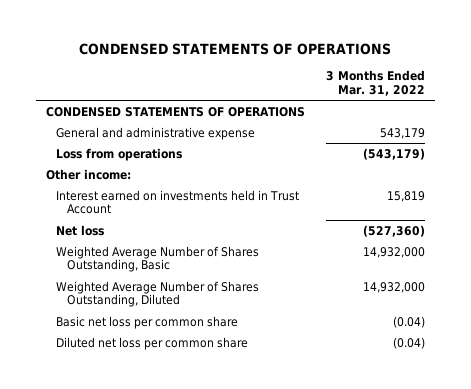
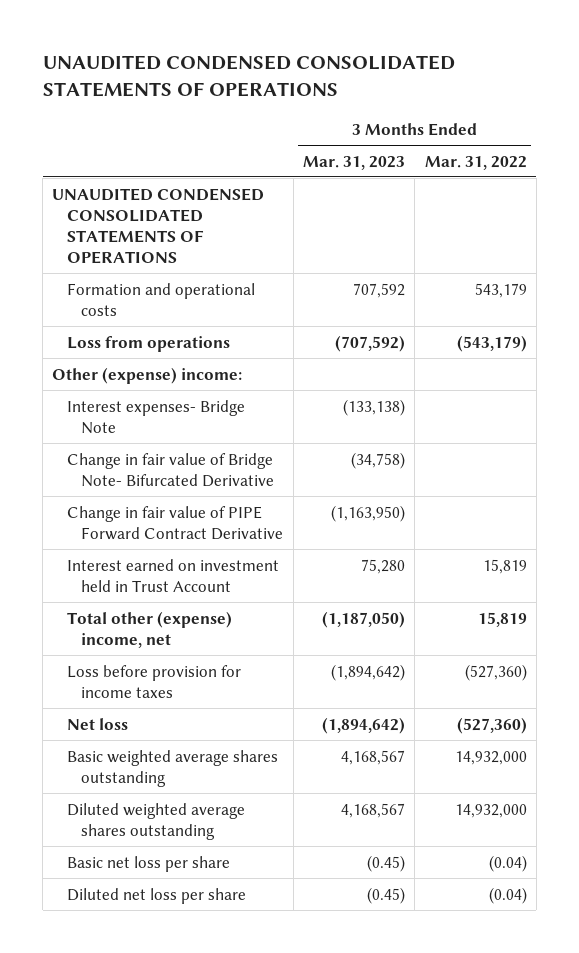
[79,43,392,56] CONDENSED STATEMENTS OF OPERATIONS -> [42,55,455,98] UNAUDITED CONDENSED CONSOLIDATED STATEMENTS OF OPERATIONS
none -> [303,155,406,170] Mar. 31, 2023
[46,106,306,117] CONDENSED STATEMENTS OF OPERATIONS -> [52,187,265,265] UNAUDITED CONDENSED CONSOLIDATED STATEMENTS OF OPERATIONS
[56,126,256,140] General and administrative expense -> [66,282,255,316] Formation and operational costs
[46,168,132,180] Other income: -> [52,366,243,384] Other (expense) income:
none -> [66,399,245,434] Interest expenses- Bridge Note
none -> [66,452,275,487] Change in fair value of Bridge Note- Bifurcated Derivative
none -> [66,505,284,540] Change in fair value of PIPE Forward Contract Derivative
[56,189,300,215] Interest earned on investments held in Trust Account -> [66,558,279,592] Interest earned on investment held in Trust Account
none -> [66,610,232,648] Total other (expense) income, net
none -> [66,664,241,698] Loss before provision for income taxes
[56,245,260,273] Weighted Average Number of Shares Outstanding, Basic -> [66,749,278,787] Basic weighted average shares outstanding
[56,280,260,308] Weighted Average Number of Shares Outstanding, Diluted -> [66,802,245,840] Diluted weighted average shares outstanding
[56,315,239,329] Basic net loss per common share -> [66,855,230,872] Basic net loss per share
[56,336,249,350] Diluted net loss per common share -> [66,887,246,904] Diluted net loss per share

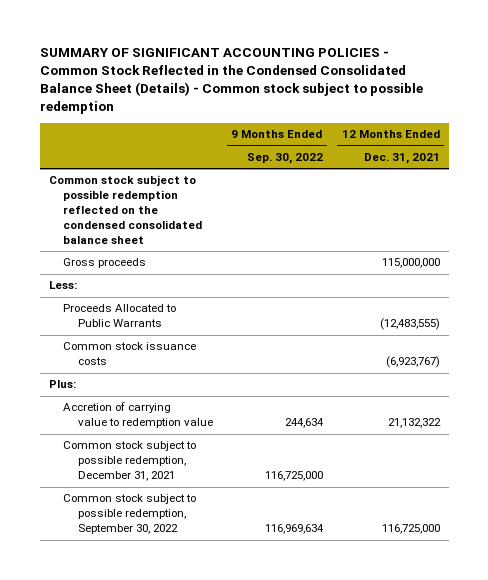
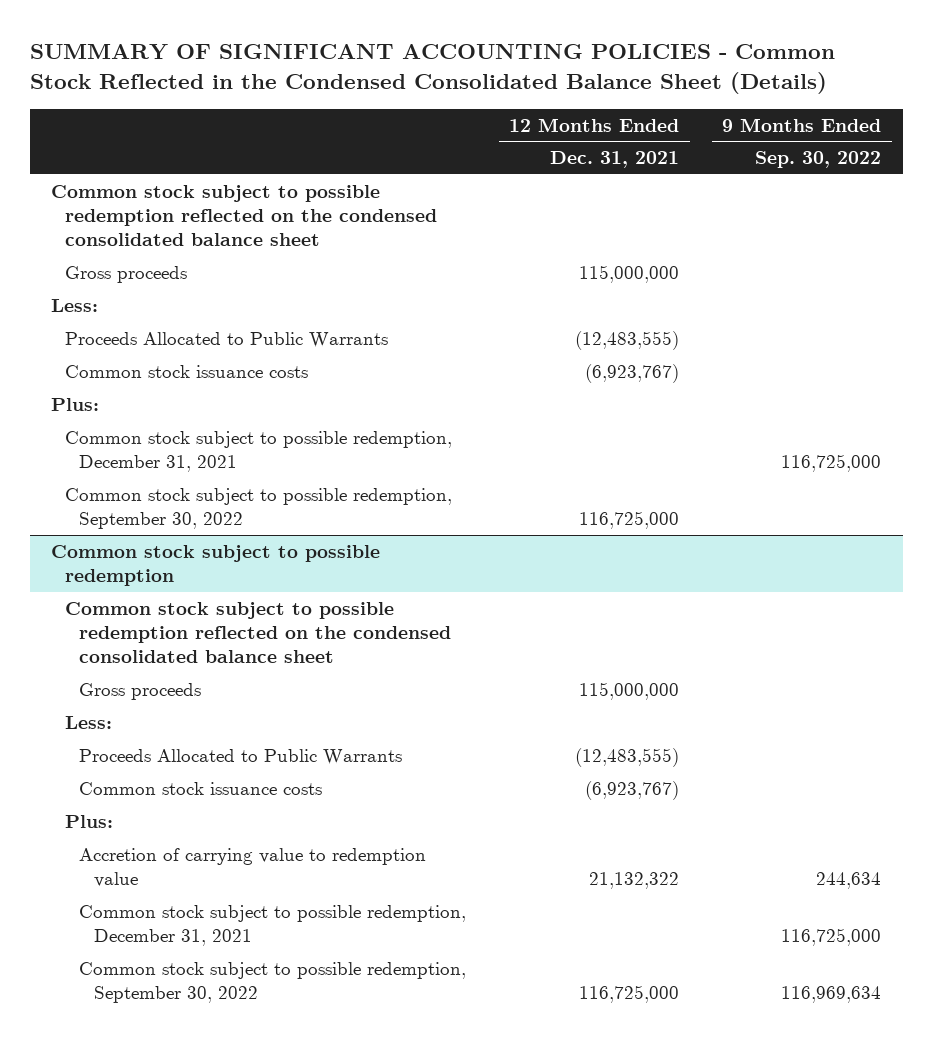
[39,48,423,115] SUMMARY OF SIGNIFICANT ACCOUNTING POLICIES - Common Stock Reflected in the Condensed Consolidated Balance Sheet (Details) - Common stock subject to possible redemption -> [29,44,835,95] SUMMARY OF SIGNIFICANT ACCOUNTING POLICIES - Common Stock Reflected in the Condensed Consolidated Balance Sheet (Details)
none -> [65,430,453,473] Common stock subject to possible redemption, December 31, 2021
none -> [65,487,453,530] Common stock subject to possible redemption, September 30, 2022
none -> [51,544,381,587] Common stock subject to possible redemption
none -> [65,601,452,664] Common stock subject to possible redemption reflected on the condensed consolidated balance sheet
none -> [79,682,202,700] Gross proceeds
none -> [65,715,113,729] Less:
none -> [79,748,403,765] Proceeds Allocated to Public Warrants
none -> [79,781,323,795] Common stock issuance costs
none -> [65,814,114,828] Plus:

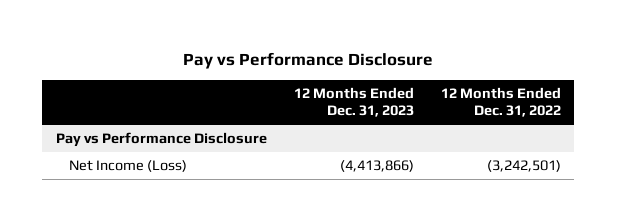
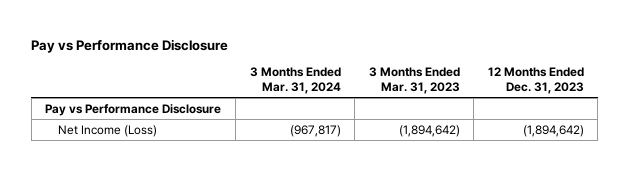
[440,86,561,118] 12 Months Ended Dec. 31, 2022 -> none
none -> [249,67,341,94] 3 Months Ended Mar. 31, 2024
none -> [368,67,460,94] 3 Months Ended Mar. 31, 2023
[339,160,414,173] (4,413,866) -> [522,124,584,137] (1,894,642)

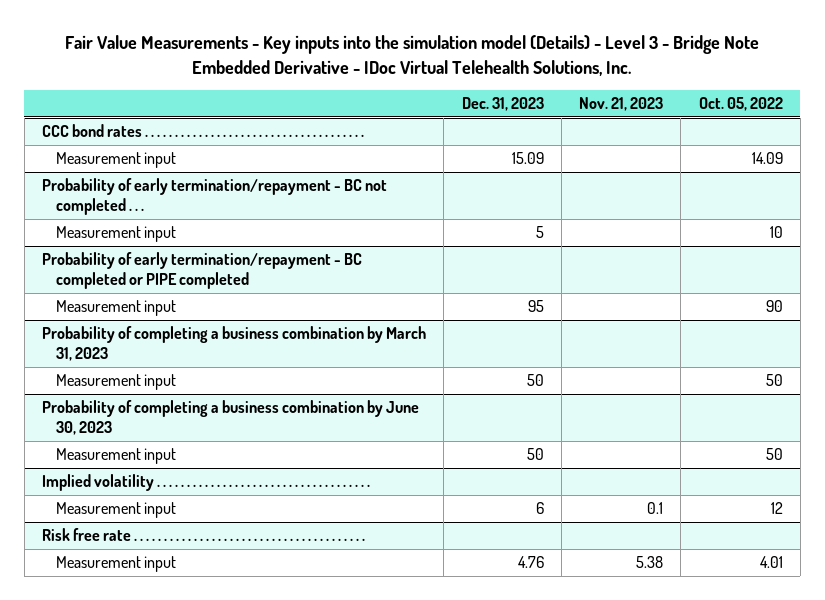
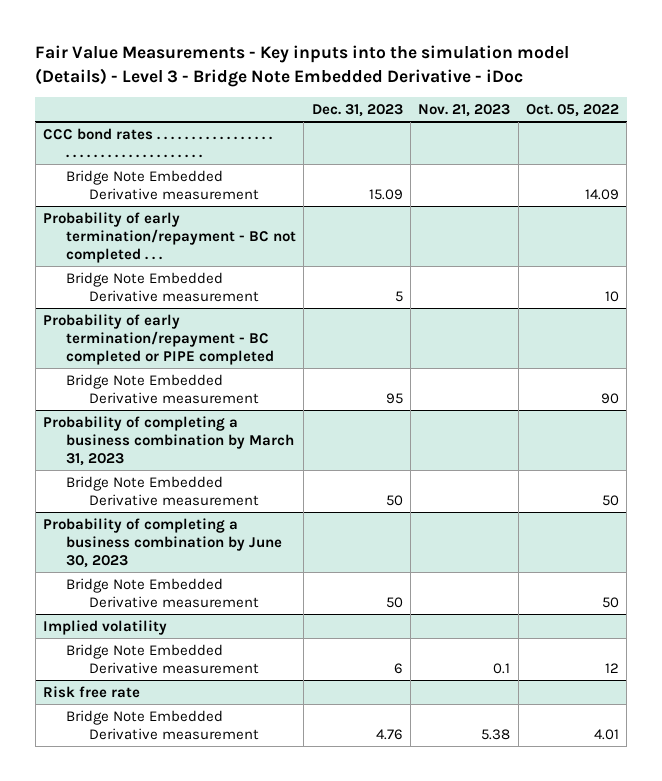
[65,35,760,76] Fair Value Measurements - Key inputs into the simulation model (Details) - Level 3 - Bridge Note Embedded Derivative - IDoc Virtual Telehealth Solutions, Inc. -> [35,45,570,87] Fair Value Measurements - Key inputs into the simulation model (Details) - Level 3 - Bridge Note Embedded Derivative - iDoc
[55,152,176,169] Measurement input -> [65,169,259,200] Bridge Note Embedded Derivative measurement
[55,226,176,243] Measurement input -> [65,271,259,302] Bridge Note Embedded Derivative measurement
[55,300,176,317] Measurement input -> [65,373,259,404] Bridge Note Embedded Derivative measurement
[55,374,176,391] Measurement input -> [65,475,259,506] Bridge Note Embedded Derivative measurement
[55,448,176,465] Measurement input -> [65,577,259,608] Bridge Note Embedded Derivative measurement
[42,474,371,492] Implied volatility . . . . . . . . . . . . . . . . . . . . . . . . . . . . . . . . . . . . -> [42,619,167,635] Implied volatility
[55,502,176,519] Measurement input -> [65,643,259,674] Bridge Note Embedded Derivative measurement
[42,528,366,542] Risk free rate . . . . . . . . . . . . . . . . . . . . . . . . . . . . . . . . . . . . . . . -> [42,685,140,698] Risk free rate
[55,556,176,573] Measurement input -> [65,709,259,740] Bridge Note Embedded Derivative measurement

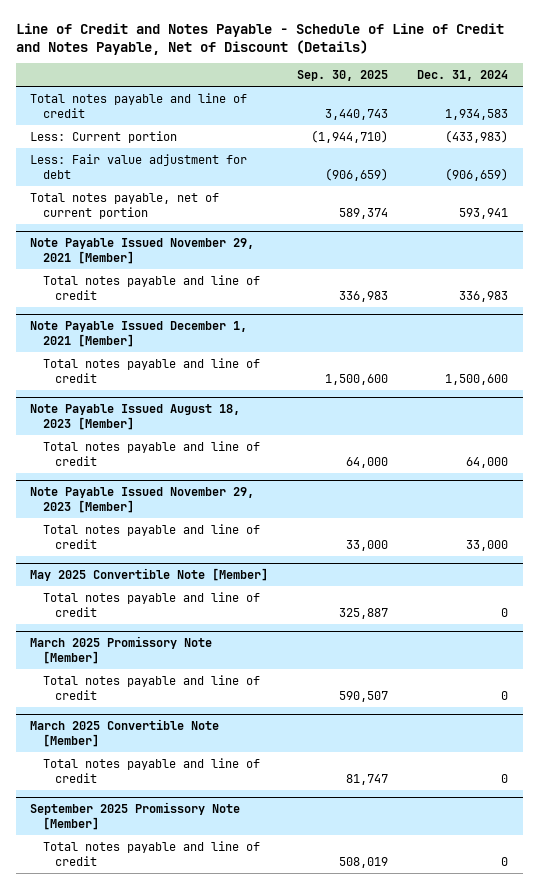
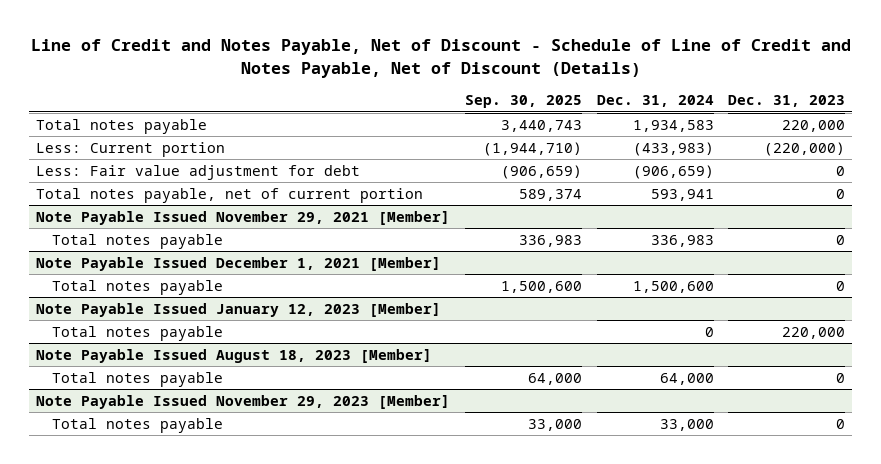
[15,22,504,55] Line of Credit and Notes Payable - Schedule of Line of Credit and Notes Payable, Net of Discount (Details) -> [30,39,851,78] Line of Credit and Notes Payable, Net of Discount - Schedule of Line of Credit and Notes Payable, Net of Discount (Details)
none -> [728,95,846,108] Dec. 31, 2023
[30,92,248,118] Total notes payable and line of credit -> [36,118,208,134] Total notes payable
[42,274,260,300] Total notes payable and line of credit -> [51,233,223,249] Total notes payable
[42,357,260,383] Total notes payable and line of credit -> [51,279,223,295] Total notes payable
none -> [36,302,442,317] Note Payable Issued January 12, 2023 [Member]
none -> [51,325,223,341] Total notes payable
[42,440,260,466] Total notes payable and line of credit -> [51,371,223,387] Total notes payable
[30,568,269,582] May 2025 Convertible Note [Member] -> none
[42,591,260,617] Total notes payable and line of credit -> none
[30,636,213,665] March 2025 Promissory Note [Member] -> none
[42,674,260,700] Total notes payable and line of credit -> none
[30,719,220,748] March 2025 Convertible Note [Member] -> none
[42,757,260,783] Total notes payable and line of credit -> none
[30,802,241,831] September 2025 Promissory Note [Member] -> none
[42,840,260,866] Total notes payable and line of credit -> none
[42,523,260,549] Total notes payable and line of credit -> [51,417,223,433] Total notes payable

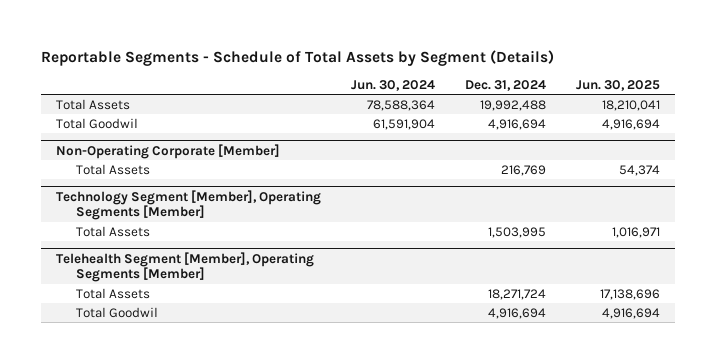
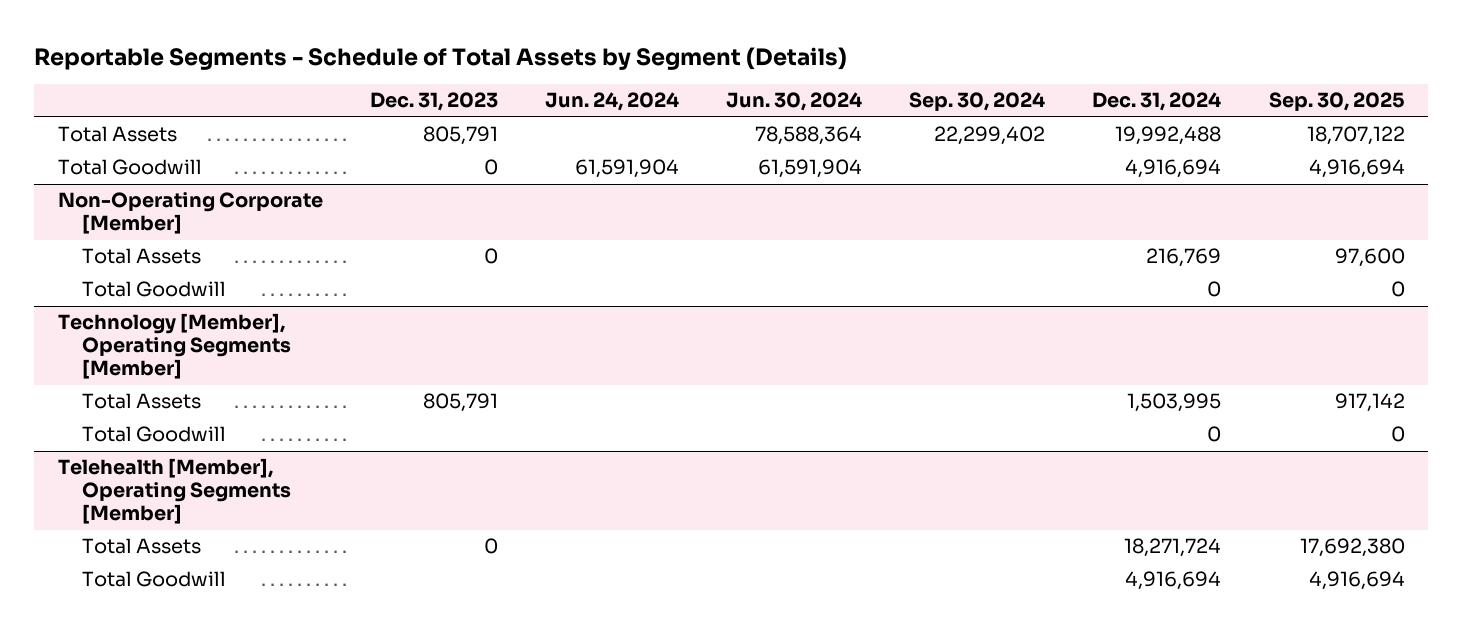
[575,80,660,92] Jun. 30, 2025 -> none
none -> [370,92,499,112] Dec. 31, 2023
none -> [545,92,680,112] Jun. 24, 2024
none -> [909,92,1046,112] Sep. 30, 2024
none -> [1268,92,1405,112] Sep. 30, 2025
[56,117,139,129] Total Goodwil -> [58,159,203,176] Total Goodwill
none -> [82,281,227,298] Total Goodwill
[56,189,322,221] Technology Segment [Member], Operating Segments [Member] -> [58,313,292,380] Technology [Member], Operating Segments [Member]
none -> [82,426,227,443] Total Goodwill
[56,251,315,283] Telehealth Segment [Member], Operating Segments [Member] -> [58,458,292,525] Telehealth [Member], Operating Segments [Member]
[75,306,158,318] Total Goodwil -> [82,571,227,588] Total Goodwill

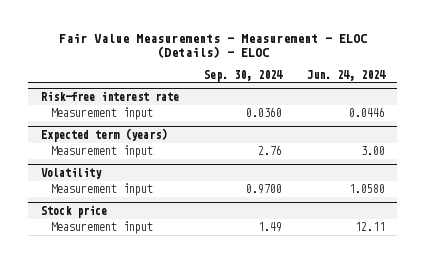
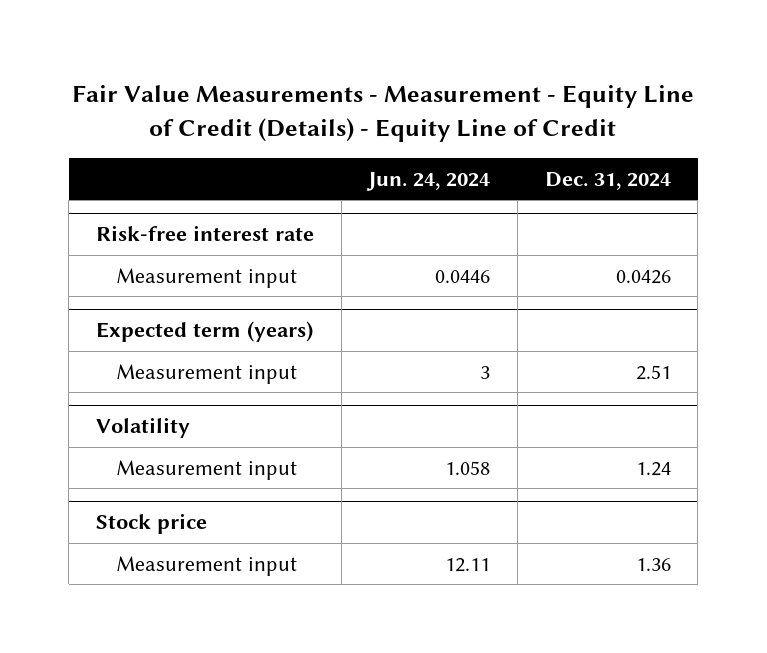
[58,32,367,59] Fair Value Measurements - Measurement - ELOC (Details) - ELOC -> [72,85,695,143] Fair Value Measurements - Measurement - Equity Line of Credit (Details) - Equity Line of Credit
[203,69,283,82] Sep. 30, 2024 -> none
none -> [544,171,671,190] Dec. 31, 2024
[360,146,385,156] 3.00 -> [480,365,491,379] 3
[348,184,385,194] 1.0580 -> [445,460,491,475] 1.058

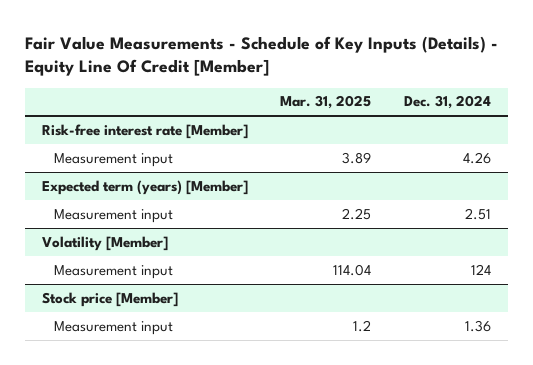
[72,85,695,143] Fair Value Measurements - Measurement - Equity Line of Credit (Details) - Equity Line of Credit -> [25,35,499,77] Fair Value Measurements - Schedule of Key Inputs (Details) - Equity Line Of Credit [Member]
[366,171,491,191] Jun. 24, 2024 -> none
none -> [280,95,372,110] Mar. 31, 2025
[95,225,314,242] Risk-free interest rate -> [41,123,248,139] Risk-free interest rate [Member]
[615,269,671,284] 0.0426 -> [463,151,492,164] 4.26
[95,321,313,343] Expected term (years) -> [41,179,248,195] Expected term (years) [Member]
[95,417,190,439] Volatility -> [41,235,168,251] Volatility [Member]
[635,461,671,476] 1.24 -> [471,263,492,275] 124
[95,513,207,535] Stock price -> [41,291,178,307] Stock price [Member]

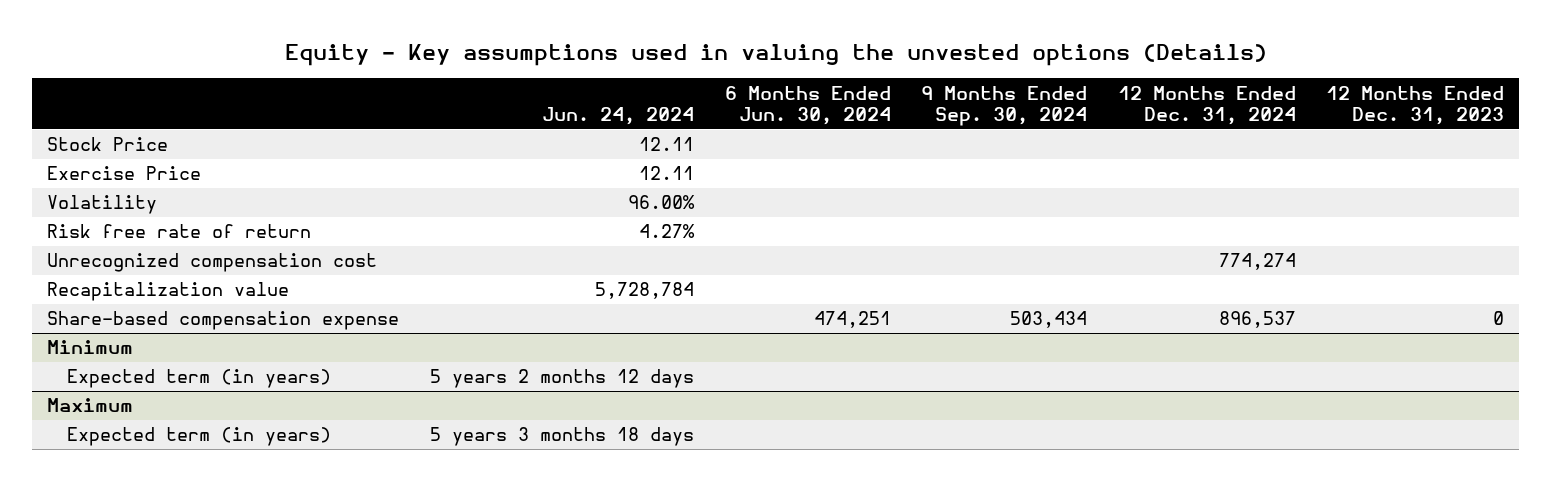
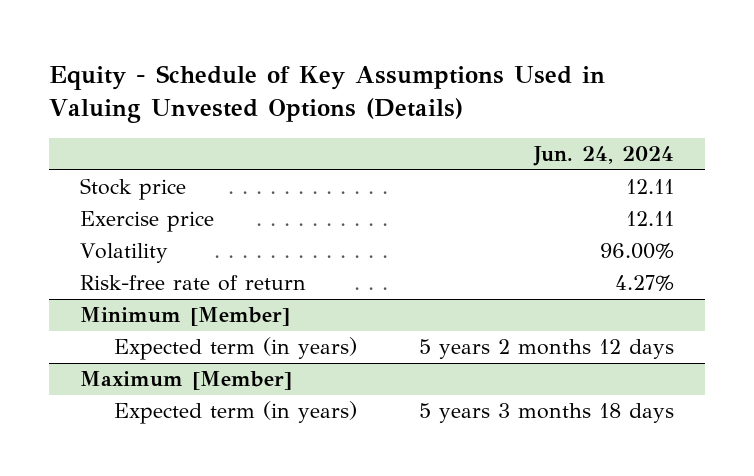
[284,44,1267,67] Equity - Key assumptions used in valuing the unvested options (Details) -> [49,64,606,124] Equity - Schedule of Key Assumptions Used in Valuing Unvested Options (Details)
[724,85,891,126] 6 Months Ended Jun. 30, 2024 -> none
[921,85,1088,127] 9 Months Ended Sep. 30, 2024 -> none
[1117,85,1296,126] 12 Months Ended Dec. 31, 2024 -> none
[1326,85,1505,126] 12 Months Ended Dec. 31, 2023 -> none
[47,137,169,152] Stock Price -> [80,178,187,201] Stock price
[47,166,202,181] Exercise Price -> [80,211,215,233] Exercise price
[47,253,378,273] Unrecognized compensation cost -> none
[47,282,290,302] Recapitalization value -> none
[47,311,400,331] Share-based compensation expense -> none
[47,224,312,239] Risk free rate of return -> [80,275,307,292] Risk-free rate of return
[47,340,134,355] Minimum -> [80,307,291,327] Minimum [Member]
[47,398,134,413] Maximum -> [80,371,293,391] Maximum [Member]

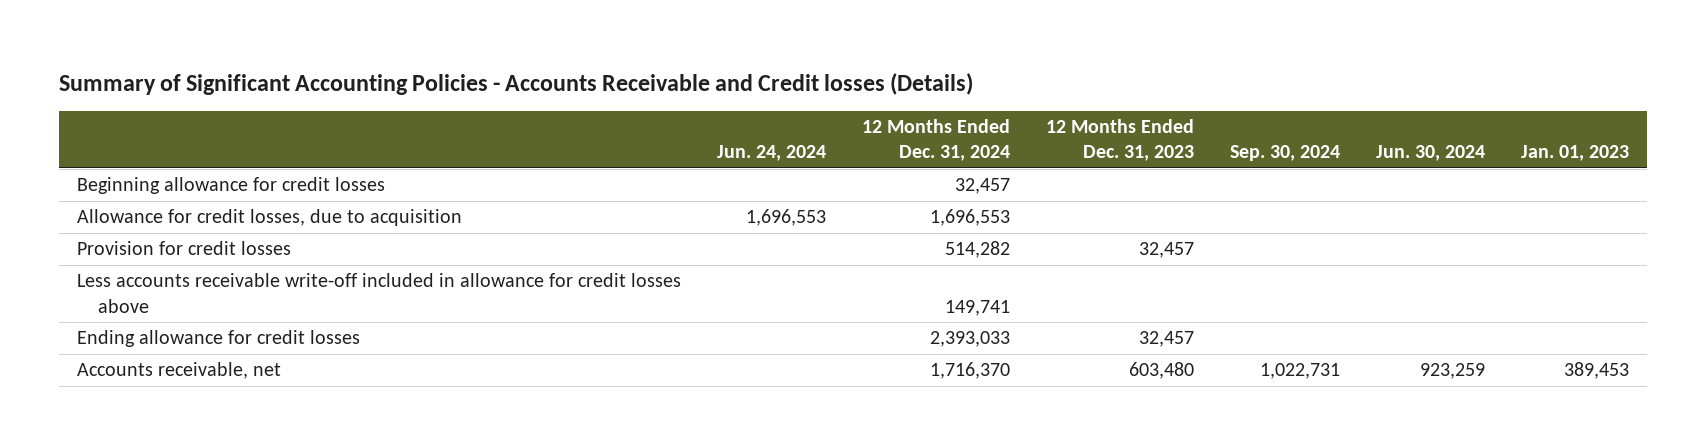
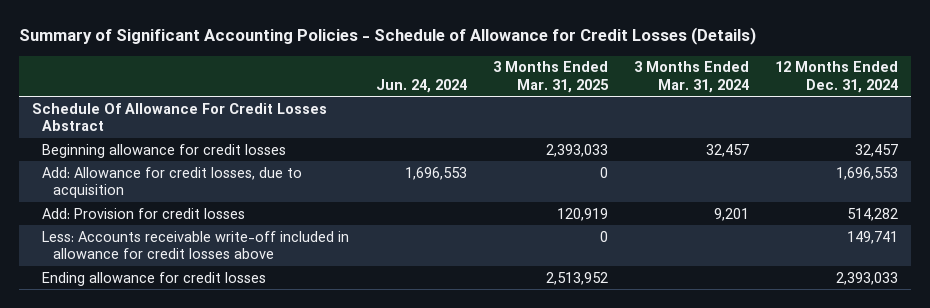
[59,72,974,95] Summary of Significant Accounting Policies - Accounts Receivable and Credit losses (Details) -> [18,27,756,46] Summary of Significant Accounting Policies - Schedule of Allowance for Credit Losses (Details)
[1046,119,1195,162] 12 Months Ended Dec. 31, 2023 -> none
[1230,145,1341,162] Sep. 30, 2024 -> none
[1376,145,1486,162] Jun. 30, 2024 -> none
[1521,145,1630,162] Jan. 01, 2023 -> none
none -> [492,61,609,93] 3 Months Ended Mar. 31, 2025
none -> [634,61,750,93] 3 Months Ended Mar. 31, 2024
none -> [31,102,327,132] Schedule Of Allowance For Credit Losses Abstract
[77,209,463,227] Allowance for credit losses, due to acquisition -> [42,166,303,199] Add: Allowance for credit losses, due to acquisition
[77,241,292,256] Provision for credit losses -> [42,207,246,219] Add: Provision for credit losses
[77,273,682,313] Less accounts receivable write-off included in allowance for credit losses above -> [42,230,350,260] Less: Accounts receivable write-off included in allowance for credit losses above
[77,362,282,380] Accounts receivable, net -> none

